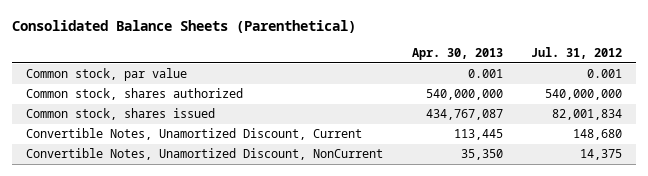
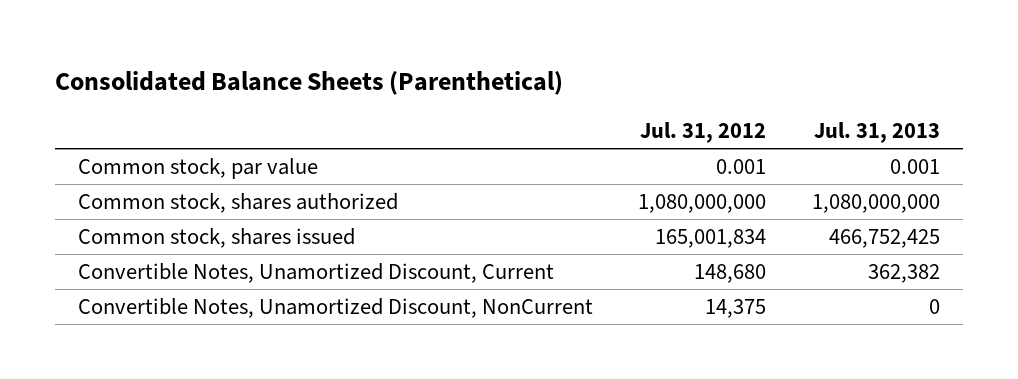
[411,48,503,61] Apr. 30, 2013 -> none
none -> [813,122,940,144] Jul. 31, 2013
[544,89,622,101] 540,000,000 -> [638,194,767,214] 1,080,000,000
[551,109,622,121] 82,001,834 -> [655,229,767,249] 165,001,834

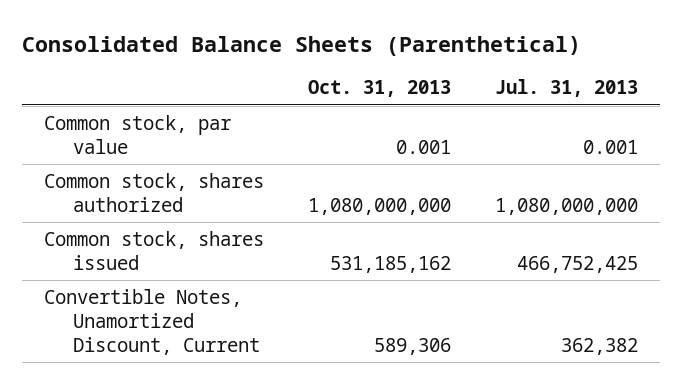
[640,122,767,144] Jul. 31, 2012 -> none
none -> [308,80,452,98] Oct. 31, 2013
[77,298,593,319] Convertible Notes, Unamortized Discount, NonCurrent -> none

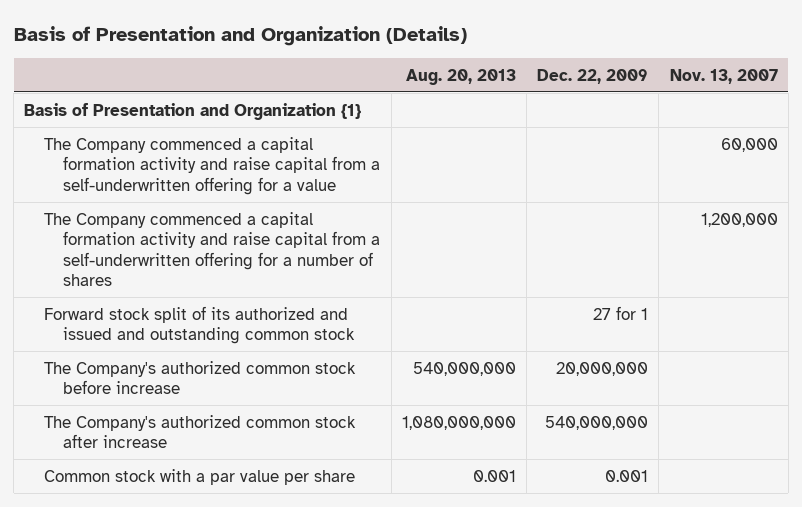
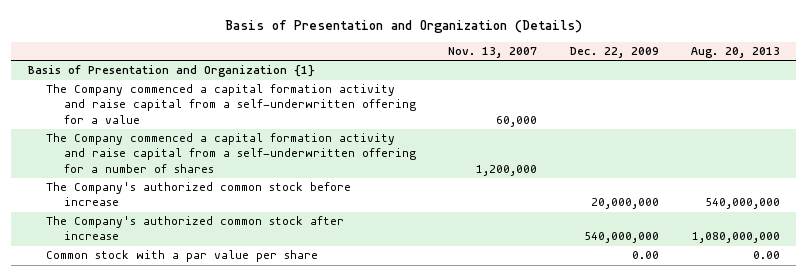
[43,305,356,345] Forward stock split of its authorized and issued and outstanding common stock -> none
[472,469,516,482] 0.001 -> [753,251,781,260] 0.00
[605,469,649,482] 0.001 -> [631,251,659,260] 0.00

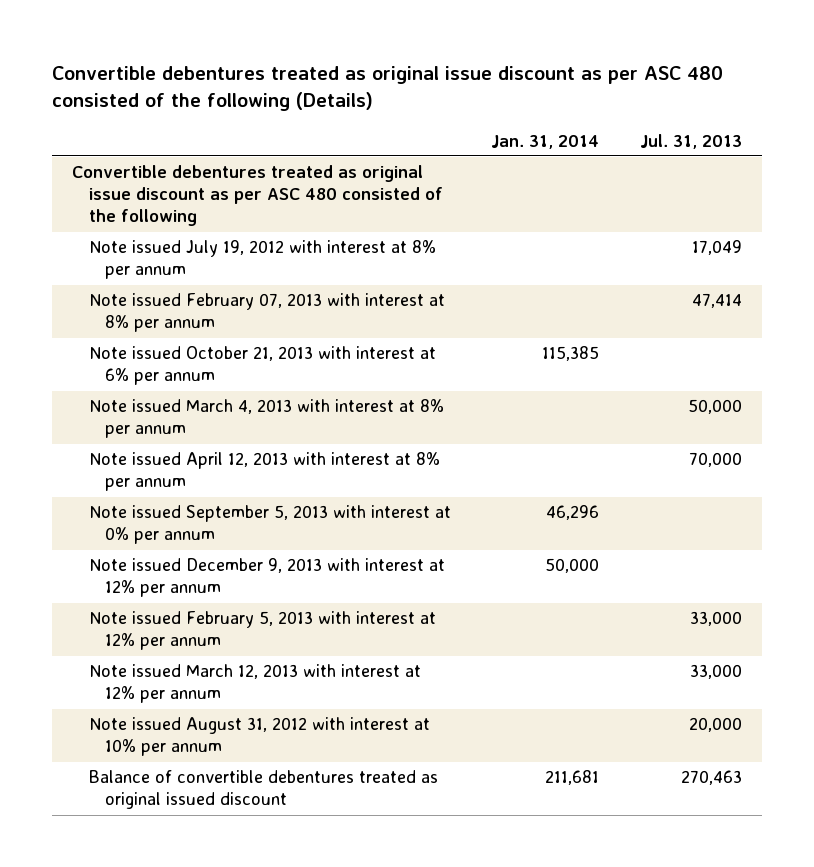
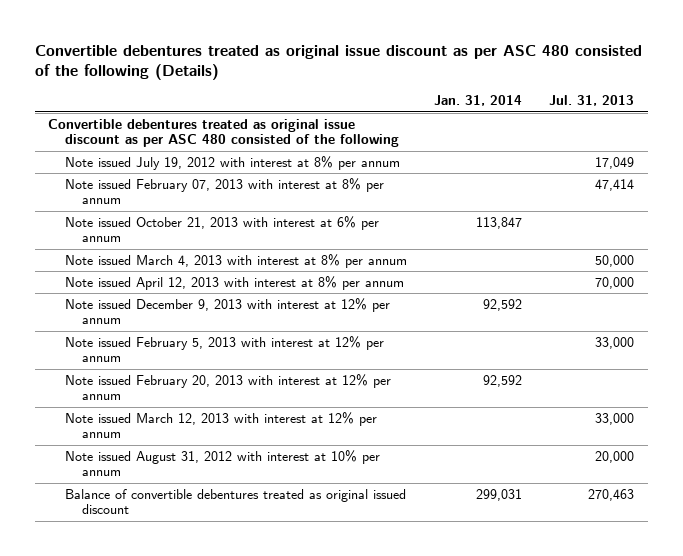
[542,346,600,362] 115,385 -> [476,216,523,229] 113,847
[88,505,451,545] Note issued September 5, 2013 with interest at 0% per annum -> none
[545,558,600,574] 50,000 -> [483,298,523,311] 92,592
none -> [65,373,392,401] Note issued February 20, 2013 with interest at 12% per annum
[545,770,600,786] 211,681 -> [476,488,523,501] 299,031

